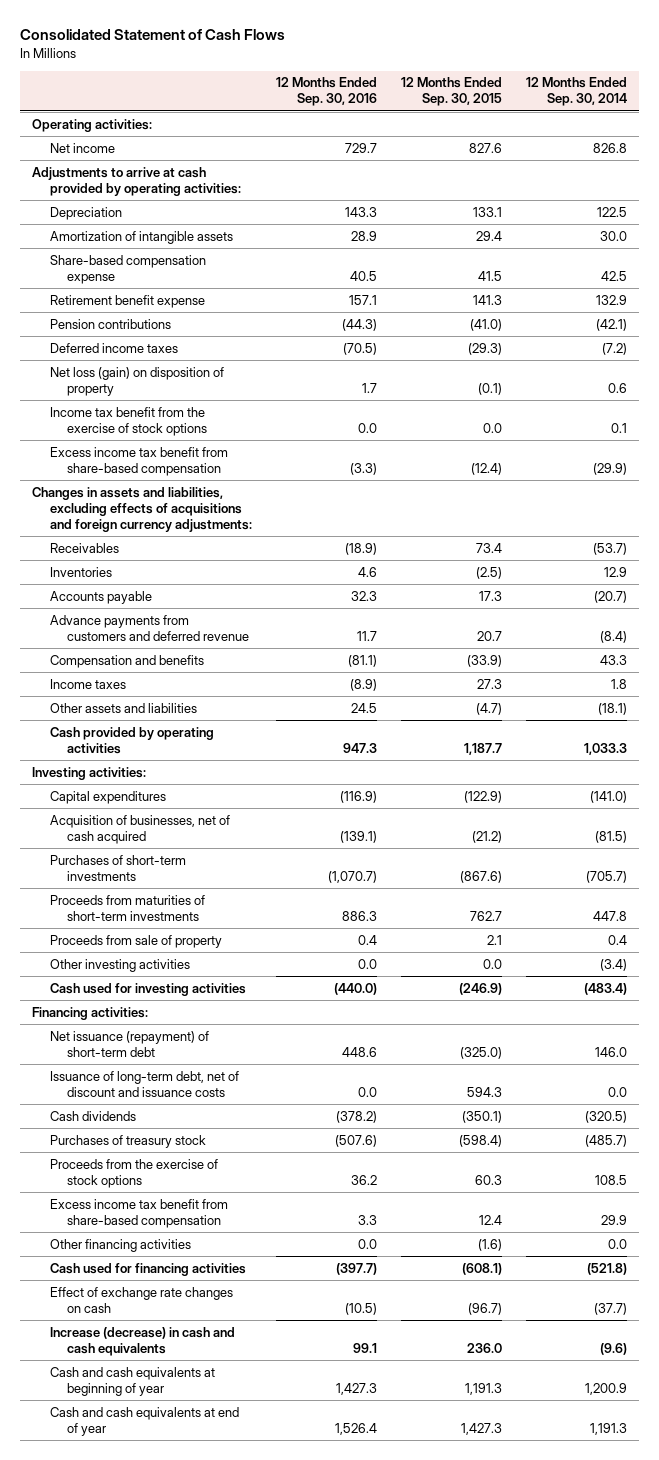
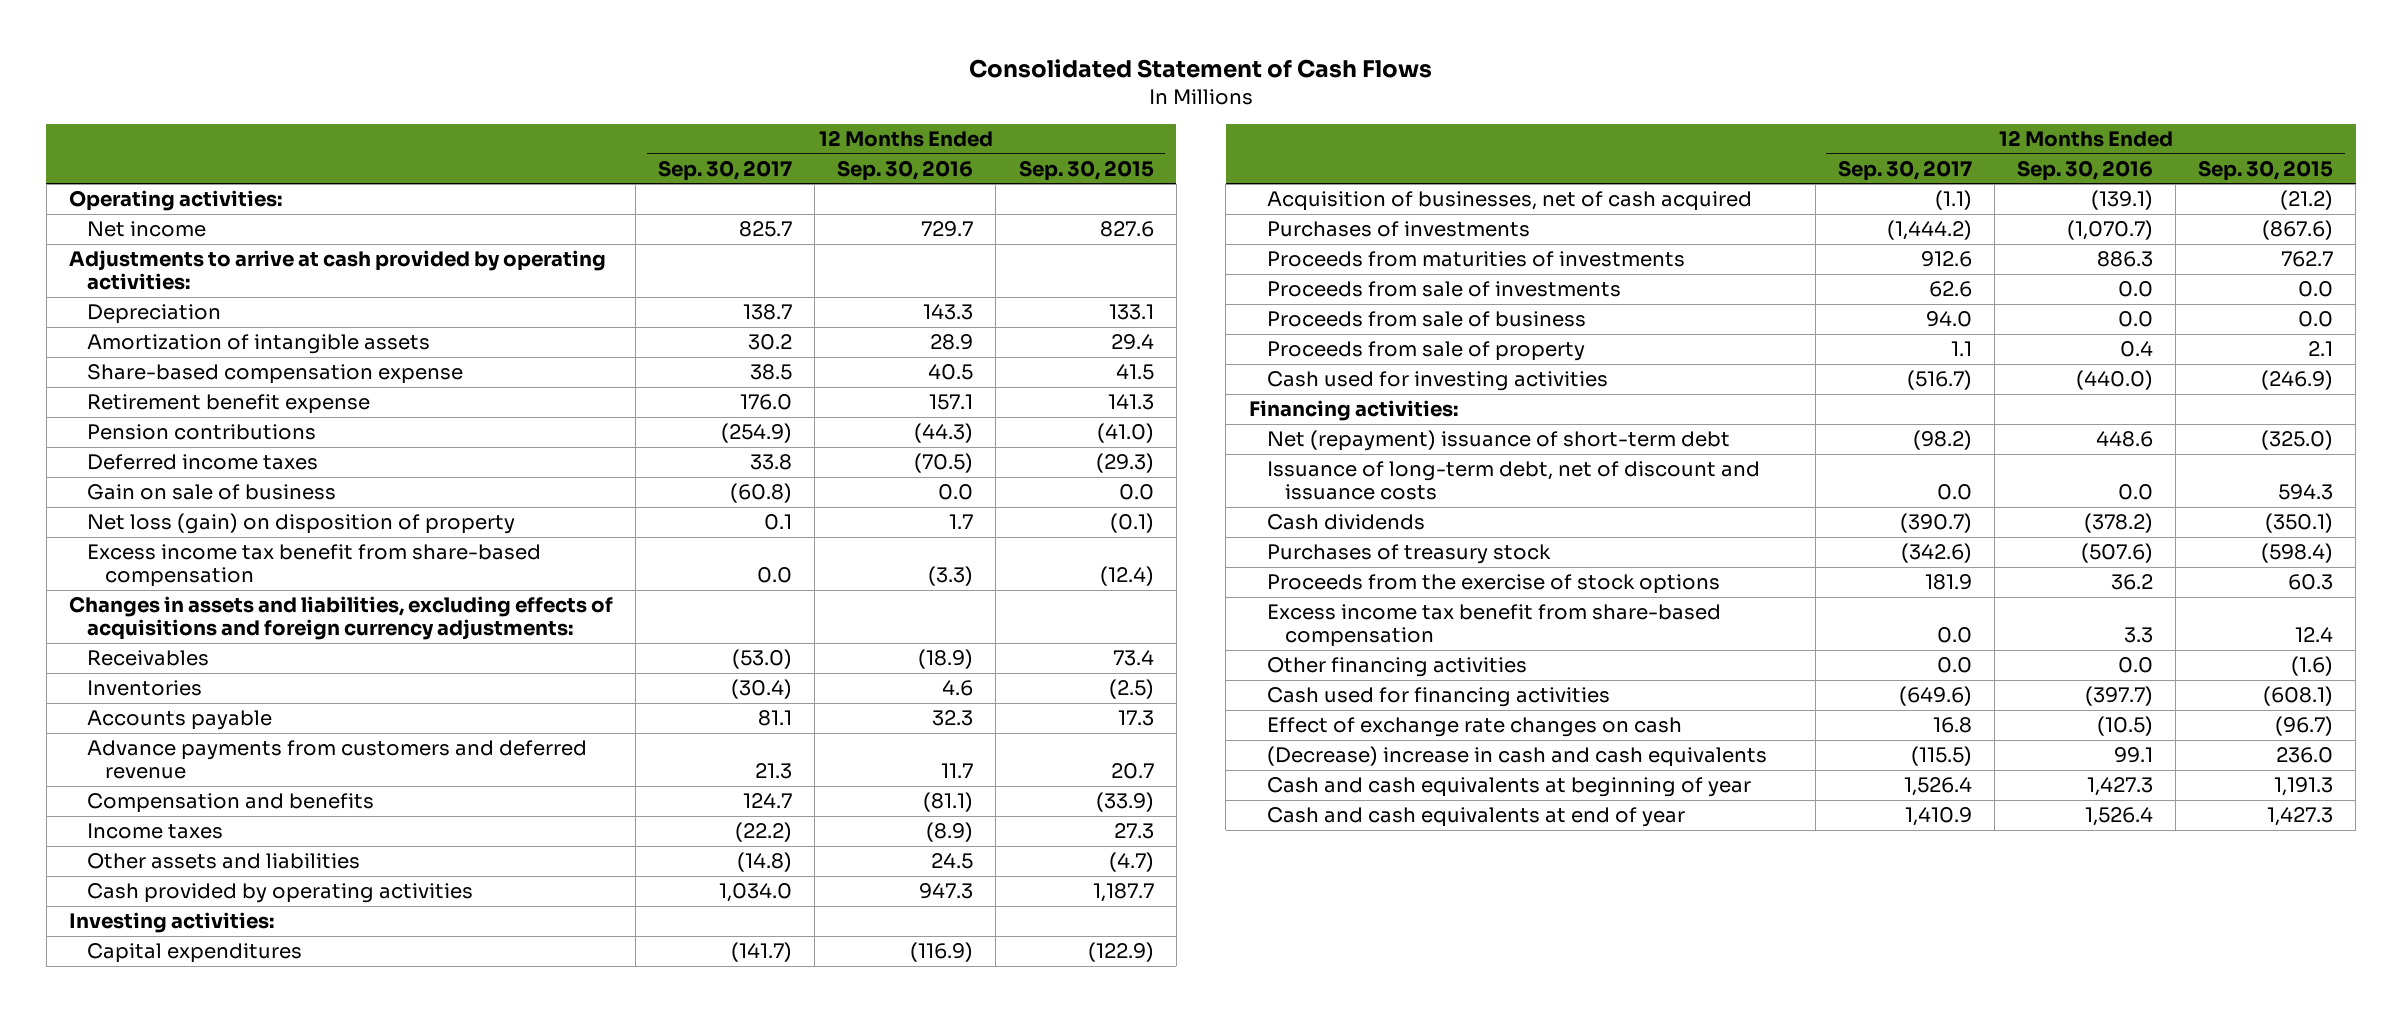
[525,77,627,107] 12 Months Ended Sep. 30, 2014 -> none
none -> [658,159,793,181] Sep. 30, 2017
none -> [86,484,336,501] Gain on sale of business
[49,406,208,436] Income tax benefit from the exercise of stock options -> none
[49,854,186,881] Purchases of short-term investments -> [1266,221,1530,238] Purchases of investments
[49,894,205,921] Proceeds from maturities of short-term investments -> [1266,251,1685,268] Proceeds from maturities of investments
none -> [1266,281,1621,298] Proceeds from sale of investments
none -> [1266,311,1586,328] Proceeds from sale of business
[49,958,190,972] Other investing activities -> none
[49,1030,209,1057] Net issuance (repayment) of short-term debt -> [1266,430,1730,452] Net (repayment) issuance of short-term debt
[49,1326,235,1356] Increase (decrease) in cash and cash equivalents -> [1266,746,1767,768] (Decrease) increase in cash and cash equivalents

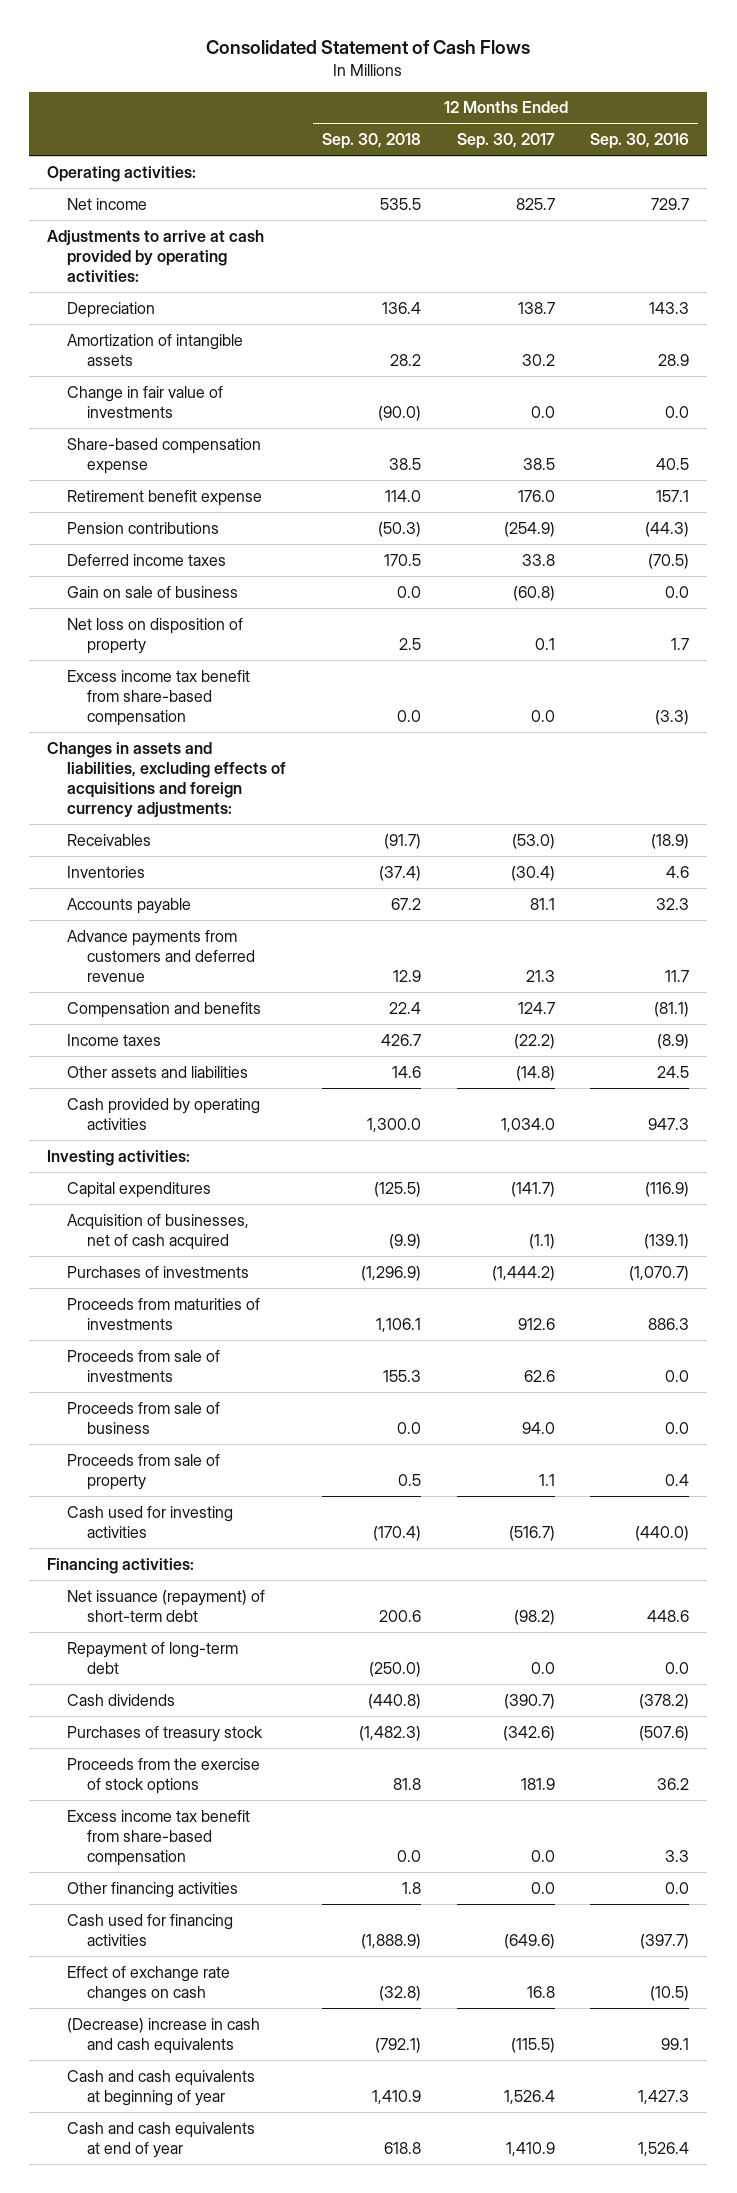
[1018,159,1154,181] Sep. 30, 2015 -> none
none -> [321,133,421,150] Sep. 30, 2018
none -> [67,385,224,418] Change in fair value of investments
[86,513,515,535] Net loss (gain) on disposition of property -> [67,617,244,654] Net loss on disposition of property
[1266,461,1760,501] Issuance of long-term debt, net of discount and issuance costs -> none
[1266,430,1730,452] Net (repayment) issuance of short-term debt -> [67,1589,266,1622] Net issuance (repayment) of short-term debt
none -> [67,1641,239,1674] Repayment of long-term debt

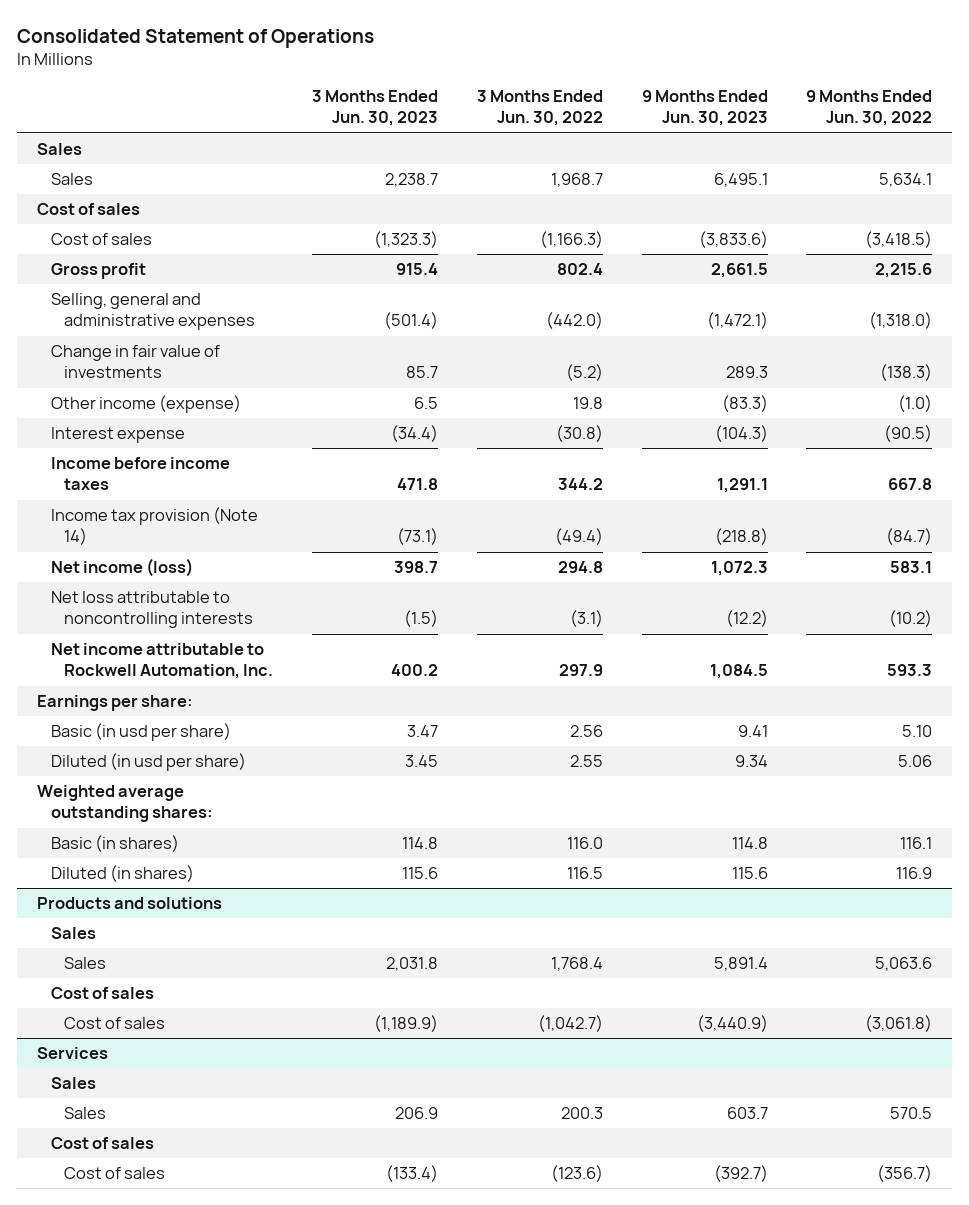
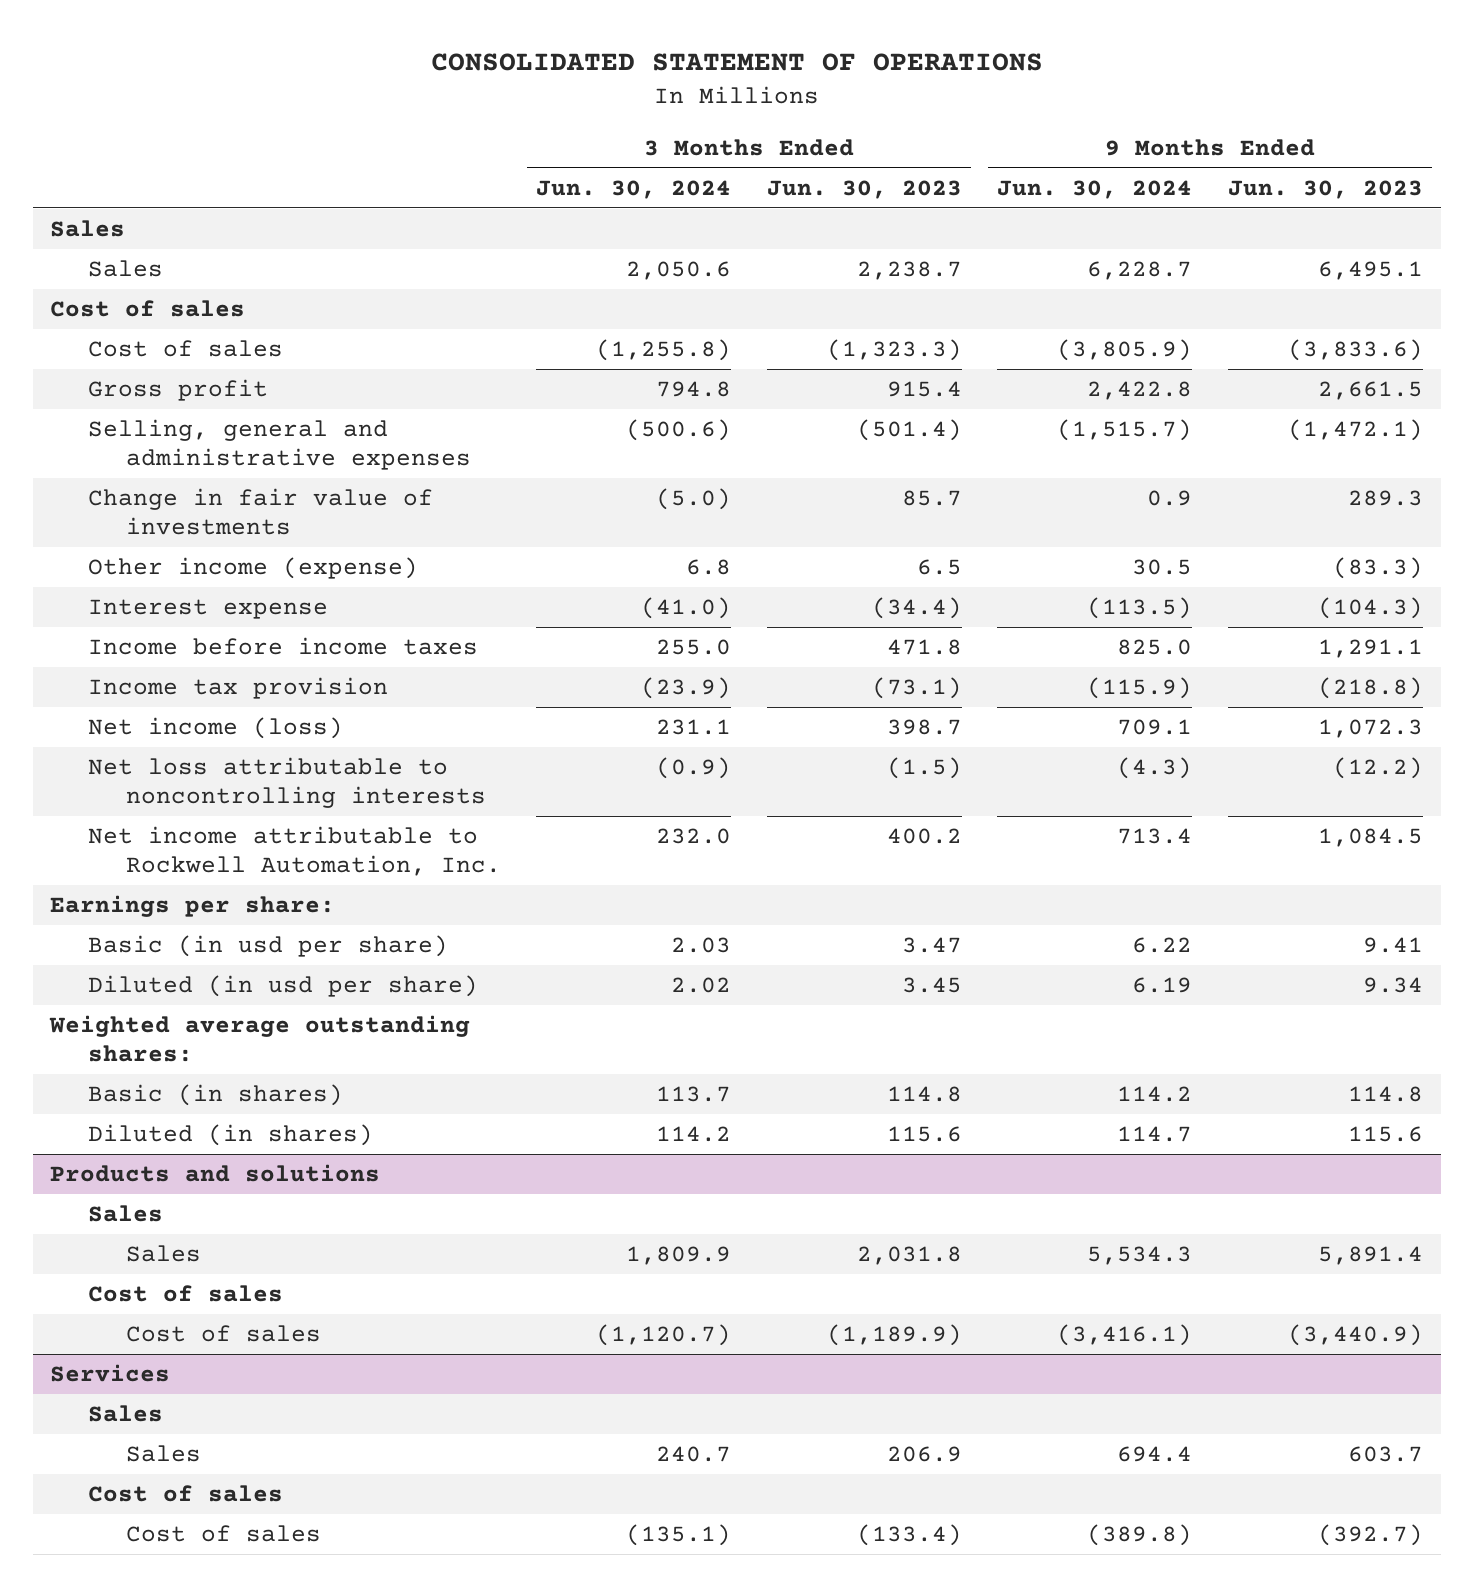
[17,28,375,48] Consolidated Statement of Operations -> [430,53,1043,72] CONSOLIDATED STATEMENT OF OPERATIONS
[476,90,603,127] 3 Months Ended Jun. 30, 2022 -> none
[806,90,933,127] 9 Months Ended Jun. 30, 2022 -> none
none -> [536,179,732,199] Jun. 30, 2024
none -> [997,179,1193,199] Jun. 30, 2024
[50,507,258,546] Income tax provision (Note 14) -> [87,677,388,700] Income tax provision

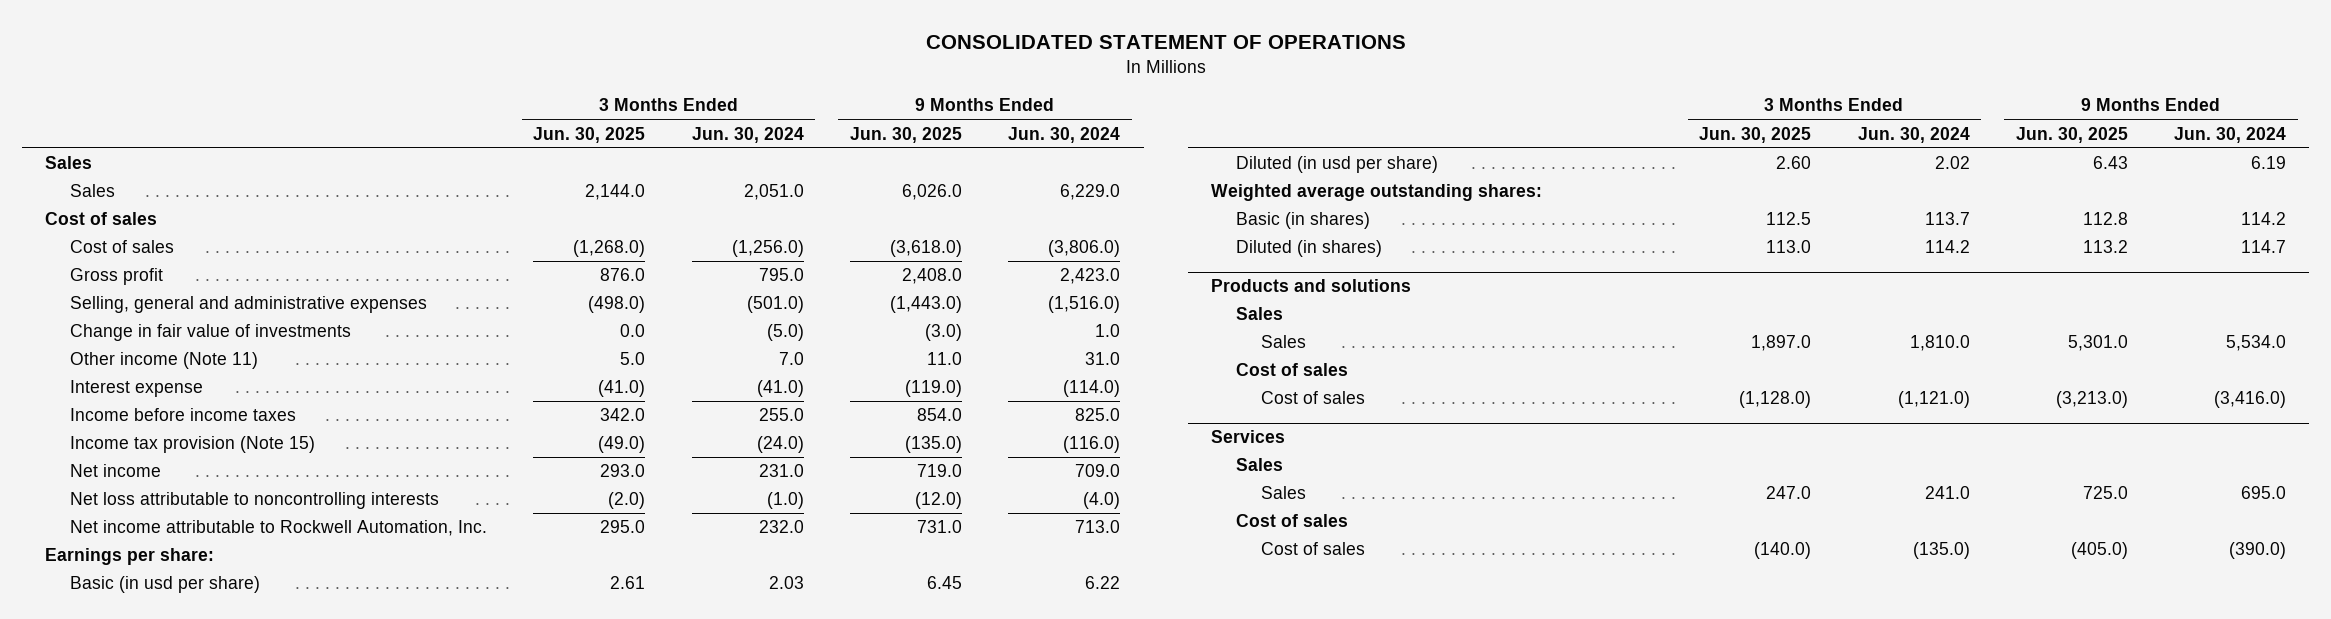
[766,179,962,199] Jun. 30, 2023 -> none
[1227,179,1423,199] Jun. 30, 2023 -> none
none -> [533,126,646,143] Jun. 30, 2025
none -> [850,126,963,143] Jun. 30, 2025
[626,261,732,281] 2,050.6 -> [743,184,804,201] 2,051.0
[1087,261,1193,281] 6,228.7 -> [1060,184,1121,201] 6,229.0
[596,339,732,362] (1,255.8) -> [731,240,804,258] (1,256.0)
[1057,339,1193,362] (3,805.9) -> [1048,240,1121,258] (3,806.0)
[656,381,732,398] 794.8 -> [758,268,804,282] 795.0
[1087,381,1193,401] 2,422.8 -> [1060,268,1121,285] 2,423.0
[626,419,732,442] (500.6) -> [746,296,804,314] (501.0)
[1057,419,1193,442] (1,515.7) -> [1048,296,1121,314] (1,516.0)
[1147,490,1193,507] 0.9 -> [1095,324,1121,338] 1.0
[87,557,418,580] Other income (expense) -> [70,352,259,370] Other income (Note 11)
[686,559,732,576] 6.8 -> [778,352,804,366] 7.0
[1132,559,1193,576] 30.5 -> [1085,352,1121,366] 31.0
[1087,597,1193,620] (113.5) -> [1063,380,1121,398] (114.0)
[87,677,388,700] Income tax provision -> [70,436,316,454] Income tax provision (Note 15)
[641,677,732,700] (23.9) -> [756,436,804,454] (24.0)
[1087,677,1193,700] (115.9) -> [1063,436,1121,454] (116.0)
[87,717,343,740] Net income (loss) -> [70,464,162,478] Net income
[656,719,732,736] 231.1 -> [758,464,804,478] 231.0
[1117,719,1193,736] 709.1 -> [1075,464,1121,478] 709.0
[656,757,732,780] (0.9) -> [766,492,804,510] (1.0)
[1117,757,1193,780] (4.3) -> [1083,492,1121,510] (4.0)
[1117,828,1193,845] 713.4 -> [1075,520,1121,534] 713.0
[626,1246,732,1266] 1,809.9 -> [1909,335,1970,352] 1,810.0
[1087,1246,1193,1266] 5,534.3 -> [2226,335,2287,352] 5,534.0
[596,1324,732,1347] (1,120.7) -> [1897,391,1970,409] (1,121.0)
[1057,1324,1193,1347] (3,416.1) -> [2214,391,2287,409] (3,416.0)
[656,1446,732,1463] 240.7 -> [1924,486,1970,500] 241.0
[1117,1446,1193,1463] 694.4 -> [2241,486,2287,500] 695.0
[626,1524,732,1547] (135.1) -> [1912,542,1970,560] (135.0)
[1087,1524,1193,1547] (389.8) -> [2229,542,2287,560] (390.0)

